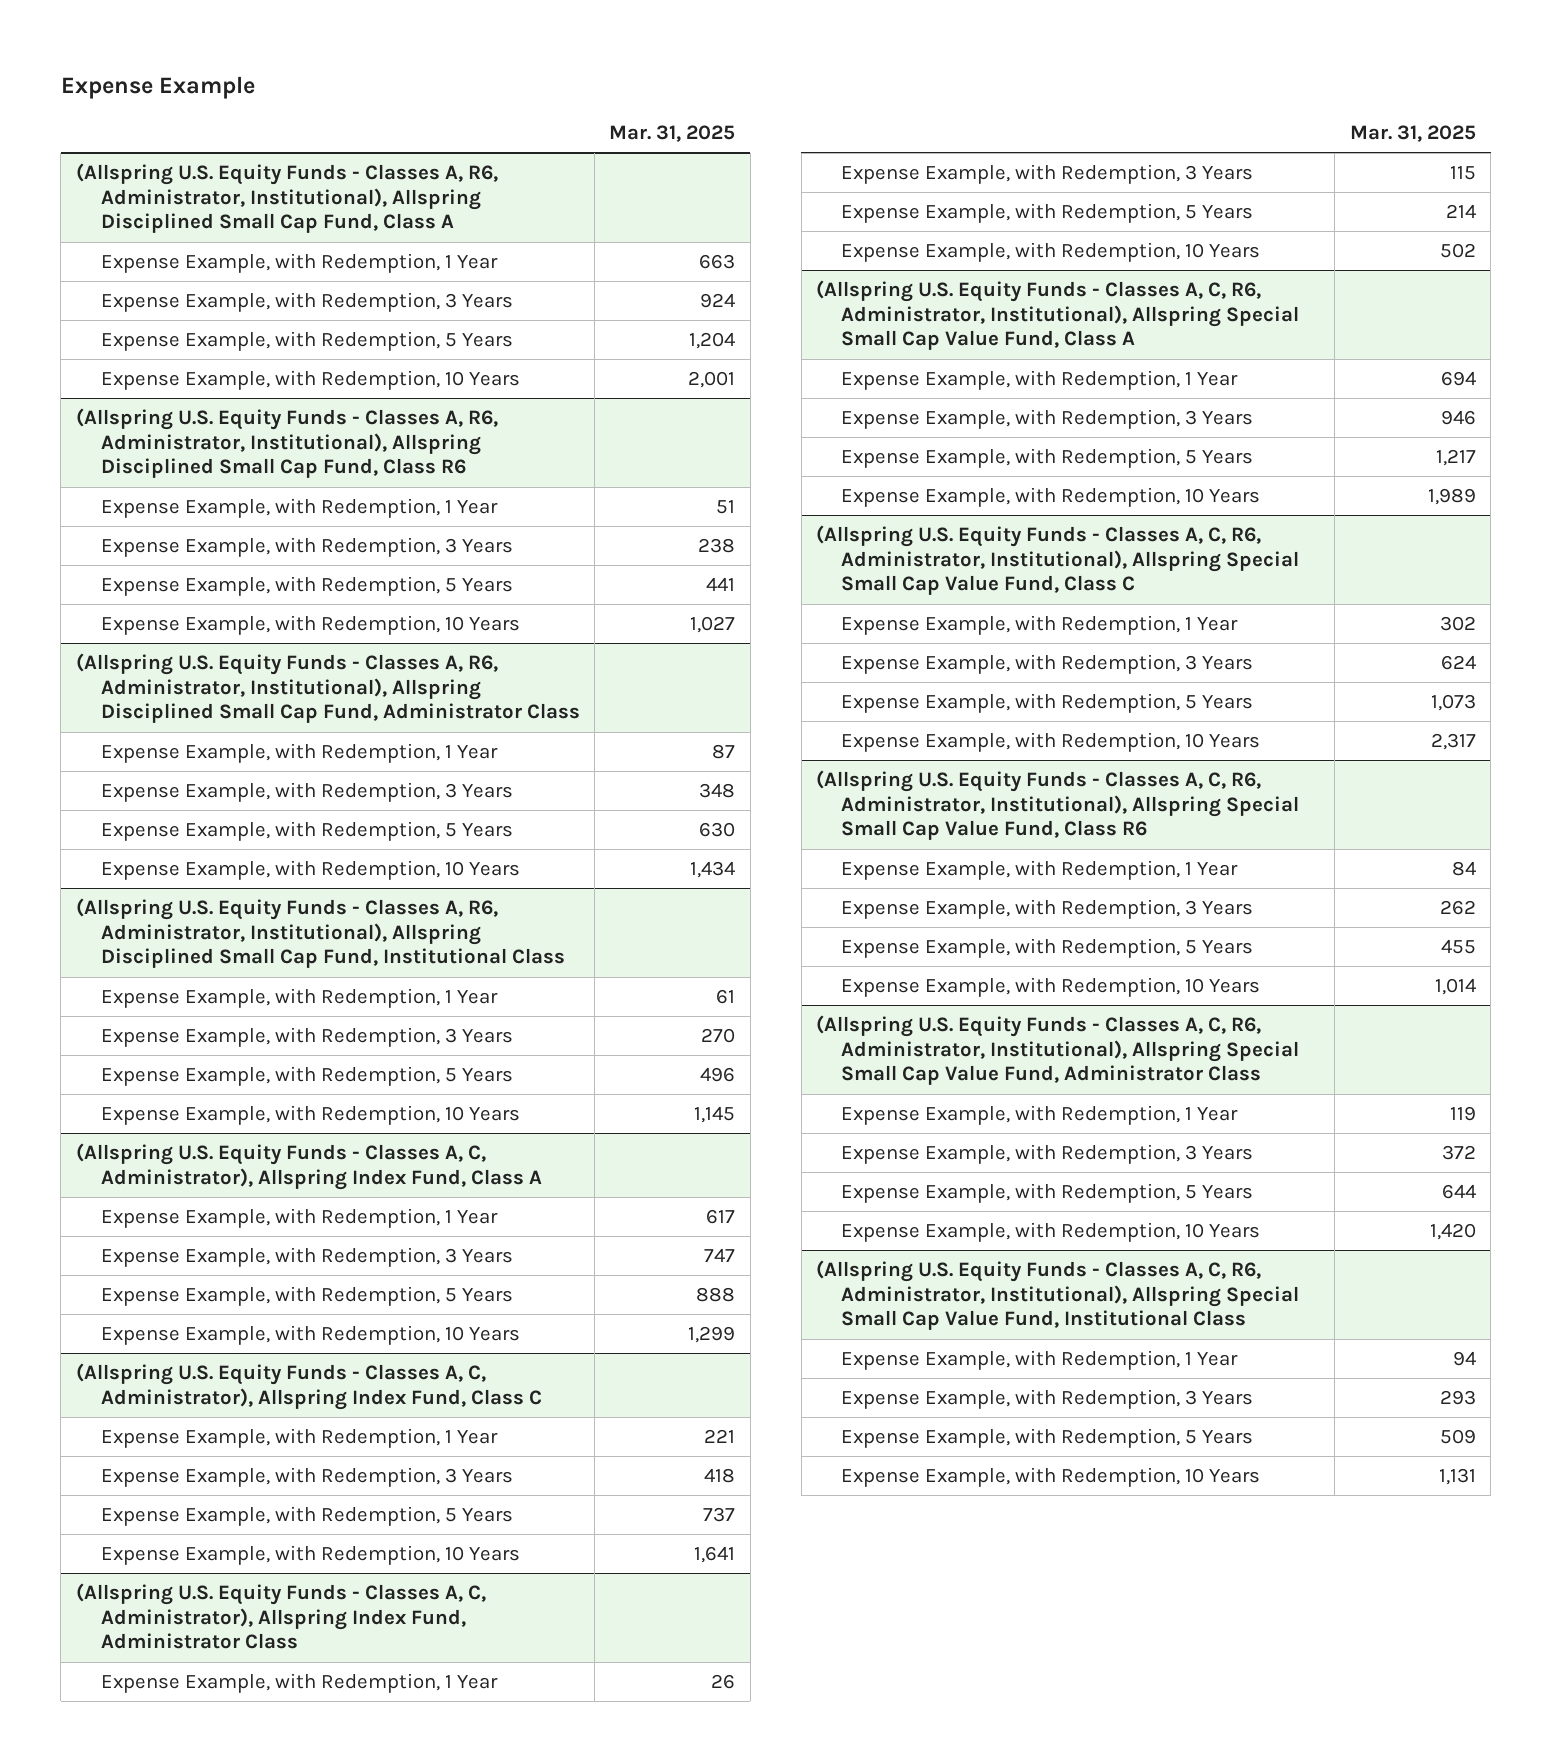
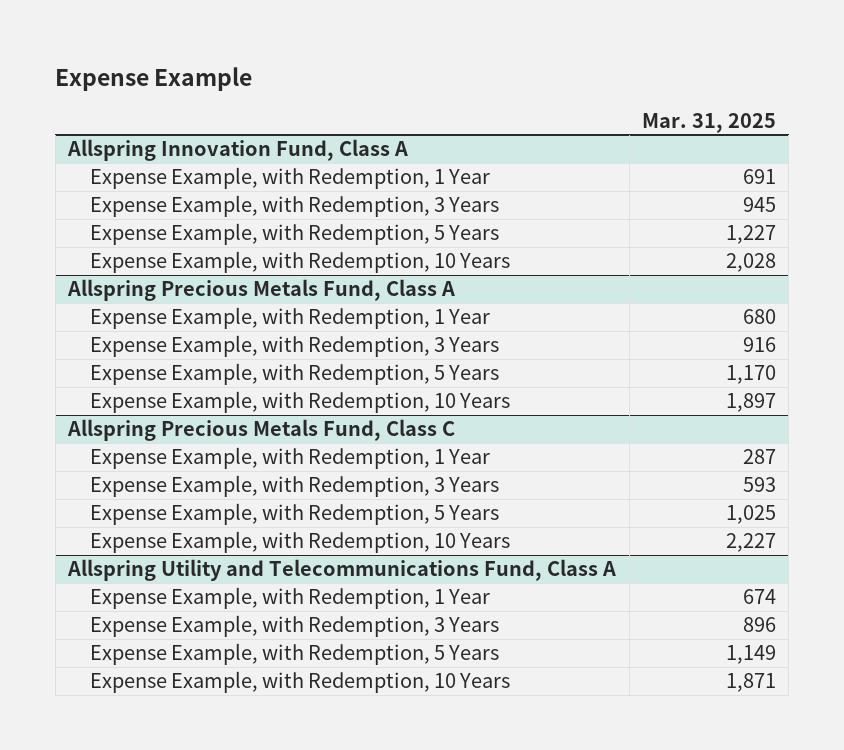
[75,163,498,234] (Allspring U.S. Equity Funds - Classes A, R6, Administrator, Institutional), Allspring Disciplined Small Cap Fund, Class A -> none
[75,408,498,479] (Allspring U.S. Equity Funds - Classes A, R6, Administrator, Institutional), Allspring Disciplined Small Cap Fund, Class R6 -> none
[75,653,580,724] (Allspring U.S. Equity Funds - Classes A, R6, Administrator, Institutional), Allspring Disciplined Small Cap Fund, Administrator Class -> none
[75,898,565,969] (Allspring U.S. Equity Funds - Classes A, R6, Administrator, Institutional), Allspring Disciplined Small Cap Fund, Institutional Class -> none
[75,1143,542,1190] (Allspring U.S. Equity Funds - Classes A, C, Administrator), Allspring Index Fund, Class A -> none
[100,1208,498,1229] Expense Example, with Redemption, 1 Year -> none
[100,1247,513,1268] Expense Example, with Redemption, 3 Years -> none
[100,1286,513,1307] Expense Example, with Redemption, 5 Years -> none
[100,1325,520,1346] Expense Example, with Redemption, 10 Years -> none
[75,1363,542,1410] (Allspring U.S. Equity Funds - Classes A, C, Administrator), Allspring Index Fund, Class C -> none
[100,1428,498,1449] Expense Example, with Redemption, 1 Year -> none
[100,1467,513,1488] Expense Example, with Redemption, 3 Years -> none
[100,1506,513,1527] Expense Example, with Redemption, 5 Years -> none
[100,1545,520,1566] Expense Example, with Redemption, 10 Years -> none
[75,1583,486,1650] (Allspring U.S. Equity Funds - Classes A, C, Administrator), Allspring Index Fund, Administrator Class -> none
[100,1673,498,1694] Expense Example, with Redemption, 1 Year -> none
[841,164,1254,185] Expense Example, with Redemption, 3 Years -> none
[841,203,1254,224] Expense Example, with Redemption, 5 Years -> none
[841,242,1261,263] Expense Example, with Redemption, 10 Years -> none
[816,280,1300,351] (Allspring U.S. Equity Funds - Classes A, C, R6, Administrator, Institutional), Allspring Special Small Cap Value Fund, Class A -> none
[841,370,1239,391] Expense Example, with Redemption, 1 Year -> none
[841,409,1254,430] Expense Example, with Redemption, 3 Years -> none
[841,448,1254,469] Expense Example, with Redemption, 5 Years -> none
[841,487,1261,508] Expense Example, with Redemption, 10 Years -> none
[816,525,1300,596] (Allspring U.S. Equity Funds - Classes A, C, R6, Administrator, Institutional), Allspring Special Small Cap Value Fund, Class C -> none
[841,615,1239,636] Expense Example, with Redemption, 1 Year -> none
[841,654,1254,675] Expense Example, with Redemption, 3 Years -> none
[841,693,1254,714] Expense Example, with Redemption, 5 Years -> none
[841,732,1261,753] Expense Example, with Redemption, 10 Years -> none
[816,770,1300,841] (Allspring U.S. Equity Funds - Classes A, C, R6, Administrator, Institutional), Allspring Special Small Cap Value Fund, Class R6 -> none
[841,860,1239,881] Expense Example, with Redemption, 1 Year -> none
[841,899,1254,920] Expense Example, with Redemption, 3 Years -> none
[841,938,1254,959] Expense Example, with Redemption, 5 Years -> none
[841,977,1261,998] Expense Example, with Redemption, 10 Years -> none
[816,1015,1300,1086] (Allspring U.S. Equity Funds - Classes A, C, R6, Administrator, Institutional), Allspring Special Small Cap Value Fund, Administrator Class -> none
[841,1105,1239,1126] Expense Example, with Redemption, 1 Year -> none
[841,1144,1254,1165] Expense Example, with Redemption, 3 Years -> none
[841,1183,1254,1204] Expense Example, with Redemption, 5 Years -> none
[841,1222,1261,1243] Expense Example, with Redemption, 10 Years -> none
[816,1260,1300,1331] (Allspring U.S. Equity Funds - Classes A, C, R6, Administrator, Institutional), Allspring Special Small Cap Value Fund, Institutional Class -> none
[841,1350,1239,1371] Expense Example, with Redemption, 1 Year -> none
[841,1389,1254,1410] Expense Example, with Redemption, 3 Years -> none
[841,1428,1254,1449] Expense Example, with Redemption, 5 Years -> none
[841,1467,1261,1488] Expense Example, with Redemption, 10 Years -> none
none -> [67,139,409,162] Allspring Innovation Fund, Class A
[699,254,736,270] 663 -> [742,169,776,185] 691
[700,293,736,309] 924 -> [742,197,776,213] 945
[689,332,736,350] 1,204 -> [725,225,776,245] 1,227
[688,371,736,389] 2,001 -> [725,253,776,273] 2,028
none -> [67,279,456,302] Allspring Precious Metals Fund, Class A
[716,500,736,515] 51 -> [742,309,776,325] 680
[698,538,736,554] 238 -> [742,337,776,353] 916
[706,577,736,592] 441 -> [725,365,776,385] 1,170
[690,616,736,634] 1,027 -> [725,393,776,413] 1,897
none -> [67,419,456,442] Allspring Precious Metals Fund, Class C
[712,744,736,760] 87 -> [742,449,776,465] 287
[699,783,736,799] 348 -> [742,477,776,493] 593
[699,822,736,838] 630 -> [725,505,776,525] 1,025
[690,861,736,879] 1,434 -> [725,533,776,553] 2,227
none -> [67,559,617,582] Allspring Utility and Telecommunications Fund, Class A
[716,989,736,1005] 61 -> [742,589,776,605] 674
[701,1028,736,1044] 270 -> [742,617,776,633] 896
[700,1067,736,1083] 496 -> [725,645,776,665] 1,149
[694,1106,736,1124] 1,145 -> [725,673,776,693] 1,871

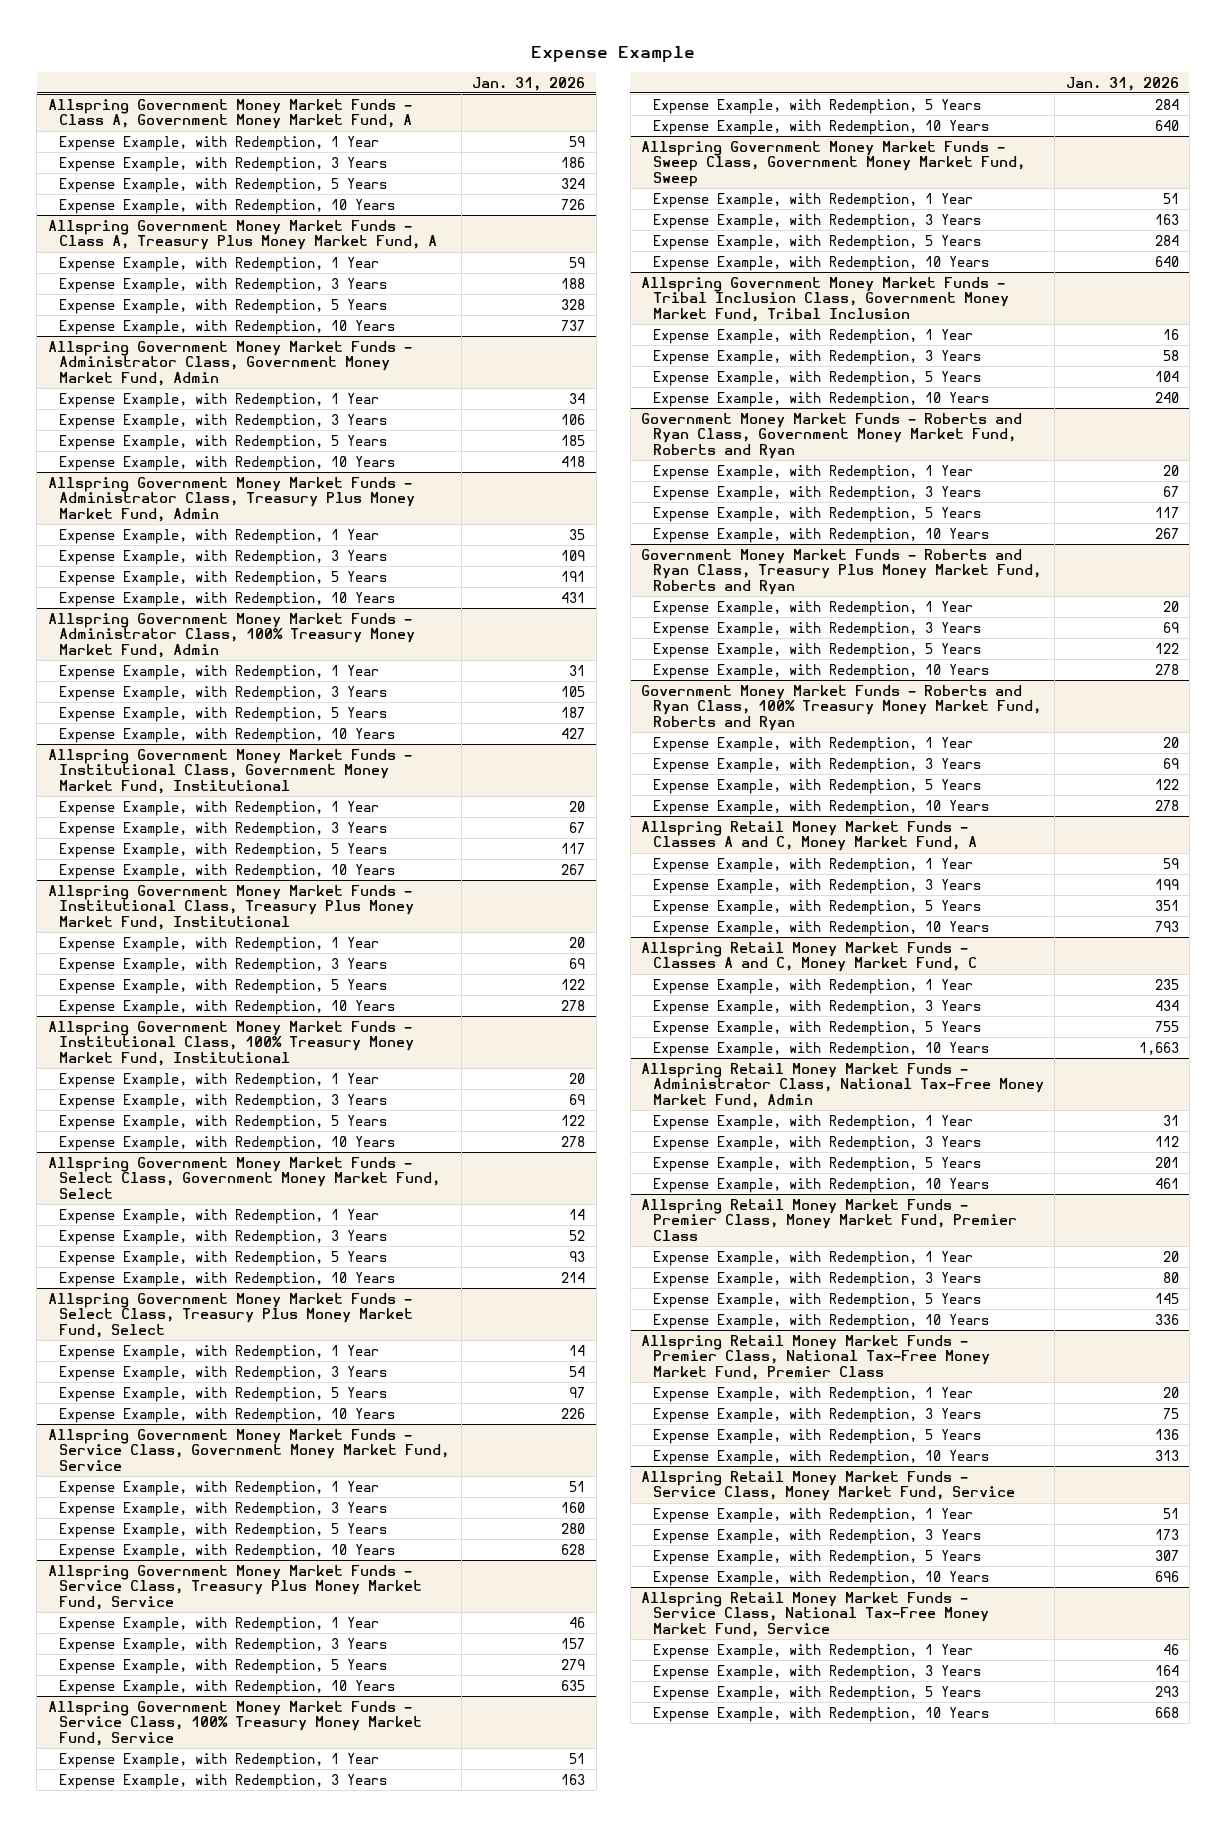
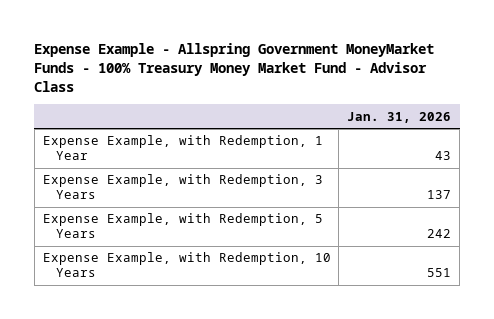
[531,46,696,64] Expense Example -> [34,42,435,93] Expense Example - Allspring Government MoneyMarket Funds - 100% Treasury Money Market Fund - Advisor Class
[47,98,413,130] Allspring Government Money Market Funds - Class A, Government Money Market Fund, A -> none
[47,219,438,251] Allspring Government Money Market Funds - Class A, Treasury Plus Money Market Fund, A -> none
[59,256,380,272] Expense Example, with Redemption, 1 Year -> none
[59,277,388,293] Expense Example, with Redemption, 3 Years -> none
[59,298,388,314] Expense Example, with Redemption, 5 Years -> none
[59,319,396,335] Expense Example, with Redemption, 10 Years -> none
[47,340,412,387] Allspring Government Money Market Funds - Administrator Class, Government Money Market Fund, Admin -> none
[59,392,380,408] Expense Example, with Redemption, 1 Year -> none
[59,413,388,429] Expense Example, with Redemption, 3 Years -> none
[59,434,388,450] Expense Example, with Redemption, 5 Years -> none
[59,455,396,471] Expense Example, with Redemption, 10 Years -> none
[47,476,416,523] Allspring Government Money Market Funds - Administrator Class, Treasury Plus Money Market Fund, Admin -> none
[59,528,380,544] Expense Example, with Redemption, 1 Year -> none
[59,549,388,565] Expense Example, with Redemption, 3 Years -> none
[59,570,388,586] Expense Example, with Redemption, 5 Years -> none
[59,591,396,607] Expense Example, with Redemption, 10 Years -> none
[47,612,416,659] Allspring Government Money Market Funds - Administrator Class, 100% Treasury Money Market Fund, Admin -> none
[59,664,380,680] Expense Example, with Redemption, 1 Year -> none
[59,685,388,701] Expense Example, with Redemption, 3 Years -> none
[59,706,388,722] Expense Example, with Redemption, 5 Years -> none
[59,727,396,743] Expense Example, with Redemption, 10 Years -> none
[47,748,412,795] Allspring Government Money Market Funds - Institutional Class, Government Money Market Fund, Institutional -> none
[59,800,380,816] Expense Example, with Redemption, 1 Year -> none
[59,821,388,837] Expense Example, with Redemption, 3 Years -> none
[59,842,388,858] Expense Example, with Redemption, 5 Years -> none
[59,863,396,879] Expense Example, with Redemption, 10 Years -> none
[47,884,415,931] Allspring Government Money Market Funds - Institutional Class, Treasury Plus Money Market Fund, Institutional -> none
[59,936,380,952] Expense Example, with Redemption, 1 Year -> none
[59,957,388,973] Expense Example, with Redemption, 3 Years -> none
[59,978,388,994] Expense Example, with Redemption, 5 Years -> none
[59,999,396,1015] Expense Example, with Redemption, 10 Years -> none
[47,1020,415,1067] Allspring Government Money Market Funds - Institutional Class, 100% Treasury Money Market Fund, Institutional -> none
[59,1072,380,1088] Expense Example, with Redemption, 1 Year -> none
[59,1093,388,1109] Expense Example, with Redemption, 3 Years -> none
[59,1114,388,1130] Expense Example, with Redemption, 5 Years -> none
[59,1135,396,1151] Expense Example, with Redemption, 10 Years -> none
[47,1156,441,1200] Allspring Government Money Market Funds - Select Class, Government Money Market Fund, Select -> none
[59,1208,380,1224] Expense Example, with Redemption, 1 Year -> none
[59,1229,388,1245] Expense Example, with Redemption, 3 Years -> none
[59,1250,388,1266] Expense Example, with Redemption, 5 Years -> none
[59,1271,396,1287] Expense Example, with Redemption, 10 Years -> none
[47,1292,414,1339] Allspring Government Money Market Funds - Select Class, Treasury Plus Money Market Fund, Select -> none
[59,1344,380,1360] Expense Example, with Redemption, 1 Year -> none
[59,1365,388,1381] Expense Example, with Redemption, 3 Years -> none
[59,1386,388,1402] Expense Example, with Redemption, 5 Years -> none
[59,1407,396,1423] Expense Example, with Redemption, 10 Years -> none
[47,1428,450,1472] Allspring Government Money Market Funds - Service Class, Government Money Market Fund, Service -> none
[59,1480,380,1496] Expense Example, with Redemption, 1 Year -> none
[59,1501,388,1517] Expense Example, with Redemption, 3 Years -> none
[59,1522,388,1538] Expense Example, with Redemption, 5 Years -> none
[59,1543,396,1559] Expense Example, with Redemption, 10 Years -> none
[47,1564,423,1611] Allspring Government Money Market Funds - Service Class, Treasury Plus Money Market Fund, Service -> none
[59,1616,380,1632] Expense Example, with Redemption, 1 Year -> none
[59,1637,388,1653] Expense Example, with Redemption, 3 Years -> none
[59,1658,388,1674] Expense Example, with Redemption, 5 Years -> none
[59,1679,396,1695] Expense Example, with Redemption, 10 Years -> none
[47,1700,423,1747] Allspring Government Money Market Funds - Service Class, 100% Treasury Money Market Fund, Service -> none
[59,1752,380,1768] Expense Example, with Redemption, 1 Year -> none
[59,1773,388,1789] Expense Example, with Redemption, 3 Years -> none
[652,98,981,114] Expense Example, with Redemption, 5 Years -> none
[652,119,989,135] Expense Example, with Redemption, 10 Years -> none
[641,140,1025,188] Allspring Government Money Market Funds - Sweep Class, Government Money Market Fund, Sweep -> none
[652,192,973,208] Expense Example, with Redemption, 1 Year -> none
[652,213,981,229] Expense Example, with Redemption, 3 Years -> none
[652,234,981,250] Expense Example, with Redemption, 5 Years -> none
[652,255,989,271] Expense Example, with Redemption, 10 Years -> none
[641,276,1009,323] Allspring Government Money Market Funds - Tribal Inclusion Class, Government Money Market Fund, Tribal Inclusion -> none
[652,328,973,344] Expense Example, with Redemption, 1 Year -> none
[652,349,981,365] Expense Example, with Redemption, 3 Years -> none
[652,370,981,386] Expense Example, with Redemption, 5 Years -> none
[652,391,989,407] Expense Example, with Redemption, 10 Years -> none
[641,412,1023,460] Government Money Market Funds - Roberts and Ryan Class, Government Money Market Fund, Roberts and Ryan -> none
[652,464,973,480] Expense Example, with Redemption, 1 Year -> none
[652,485,981,501] Expense Example, with Redemption, 3 Years -> none
[652,506,981,522] Expense Example, with Redemption, 5 Years -> none
[652,527,989,543] Expense Example, with Redemption, 10 Years -> none
[641,548,1041,596] Government Money Market Funds - Roberts and Ryan Class, Treasury Plus Money Market Fund, Roberts and Ryan -> none
[652,600,973,616] Expense Example, with Redemption, 1 Year -> none
[652,621,981,637] Expense Example, with Redemption, 3 Years -> none
[652,642,981,658] Expense Example, with Redemption, 5 Years -> none
[652,663,989,679] Expense Example, with Redemption, 10 Years -> none
[641,684,1041,732] Government Money Market Funds - Roberts and Ryan Class, 100% Treasury Money Market Fund, Roberts and Ryan -> none
[652,736,973,752] Expense Example, with Redemption, 1 Year -> none
[652,757,981,773] Expense Example, with Redemption, 3 Years -> none
[652,778,981,794] Expense Example, with Redemption, 5 Years -> none
[652,799,989,815] Expense Example, with Redemption, 10 Years -> none
[641,820,977,852] Allspring Retail Money Market Funds - Classes A and C, Money Market Fund, A -> none
[652,857,973,873] Expense Example, with Redemption, 1 Year -> none
[652,878,981,894] Expense Example, with Redemption, 3 Years -> none
[652,899,981,915] Expense Example, with Redemption, 5 Years -> none
[652,920,989,936] Expense Example, with Redemption, 10 Years -> none
[641,941,977,973] Allspring Retail Money Market Funds - Classes A and C, Money Market Fund, C -> none
[652,978,973,994] Expense Example, with Redemption, 1 Year -> none
[652,999,981,1015] Expense Example, with Redemption, 3 Years -> none
[652,1020,981,1036] Expense Example, with Redemption, 5 Years -> none
[652,1041,989,1057] Expense Example, with Redemption, 10 Years -> none
[641,1062,1044,1109] Allspring Retail Money Market Funds - Administrator Class, National Tax-Free Money Market Fund, Admin -> none
[652,1114,973,1130] Expense Example, with Redemption, 1 Year -> none
[652,1135,981,1151] Expense Example, with Redemption, 3 Years -> none
[652,1156,981,1172] Expense Example, with Redemption, 5 Years -> none
[652,1177,989,1193] Expense Example, with Redemption, 10 Years -> none
[641,1198,1017,1242] Allspring Retail Money Market Funds - Premier Class, Money Market Fund, Premier Class -> none
[652,1250,973,1266] Expense Example, with Redemption, 1 Year -> none
[652,1271,981,1287] Expense Example, with Redemption, 3 Years -> none
[652,1292,981,1308] Expense Example, with Redemption, 5 Years -> none
[652,1313,989,1329] Expense Example, with Redemption, 10 Years -> none
[641,1334,990,1381] Allspring Retail Money Market Funds - Premier Class, National Tax-Free Money Market Fund, Premier Class -> none
[652,1386,973,1402] Expense Example, with Redemption, 1 Year -> none
[652,1407,981,1423] Expense Example, with Redemption, 3 Years -> none
[652,1428,981,1444] Expense Example, with Redemption, 5 Years -> none
[652,1449,989,1465] Expense Example, with Redemption, 10 Years -> none
[641,1470,1015,1502] Allspring Retail Money Market Funds - Service Class, Money Market Fund, Service -> none
[652,1507,973,1523] Expense Example, with Redemption, 1 Year -> none
[652,1528,981,1544] Expense Example, with Redemption, 3 Years -> none
[652,1549,981,1565] Expense Example, with Redemption, 5 Years -> none
[652,1570,989,1586] Expense Example, with Redemption, 10 Years -> none
[641,1591,989,1638] Allspring Retail Money Market Funds - Service Class, National Tax-Free Money Market Fund, Service -> none
[652,1643,973,1659] Expense Example, with Redemption, 1 Year -> none
[652,1664,981,1680] Expense Example, with Redemption, 3 Years -> none
[652,1685,981,1701] Expense Example, with Redemption, 5 Years -> none
[652,1706,989,1722] Expense Example, with Redemption, 10 Years -> none
[569,135,586,147] 59 -> [435,151,452,161] 43
[561,156,586,168] 186 -> [427,190,452,200] 137
[561,177,586,189] 324 -> [427,229,452,239] 242
[561,198,586,210] 726 -> [427,268,452,278] 551

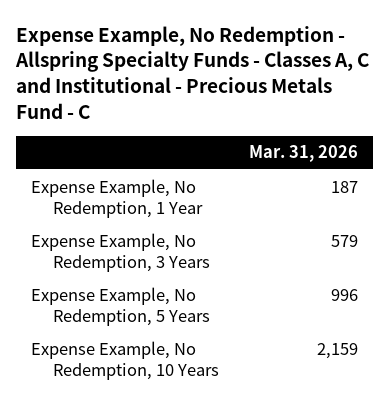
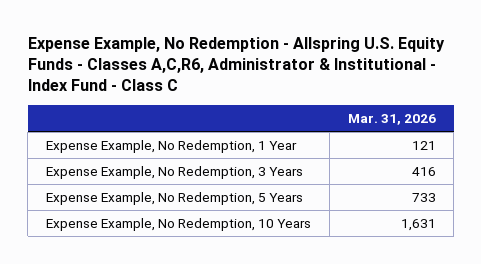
[14,25,369,120] Expense Example, No Redemption - Allspring Specialty Funds - Classes A, C and Institutional - Precious Metals Fund - C -> [27,36,445,92] Expense Example, No Redemption - Allspring U.S. Equity Funds - Classes A,C,R6, Administrator & Institutional - Index Fund - Class C
[331,180,359,193] 187 -> [411,140,436,150] 121
[331,234,359,247] 579 -> [411,166,436,176] 416
[331,288,359,301] 996 -> [411,192,436,202] 733
[317,342,359,359] 2,159 -> [400,218,436,231] 1,631

